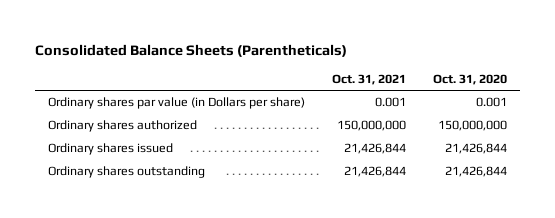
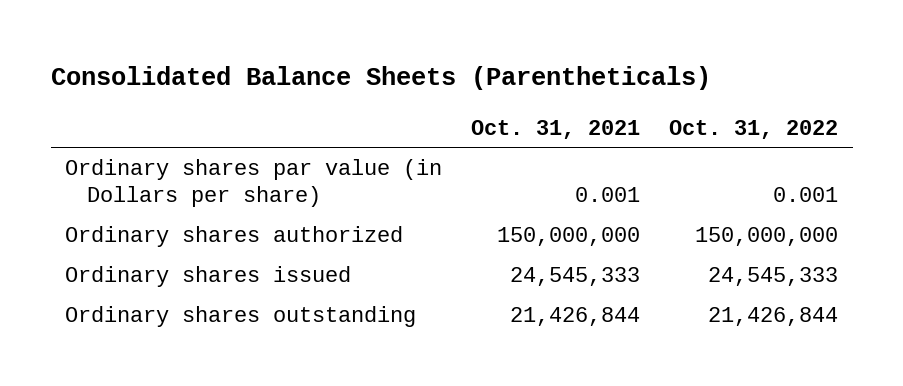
[432,73,507,85] Oct. 31, 2020 -> none
none -> [669,119,839,139] Oct. 31, 2022
[344,143,407,155] 21,426,844 -> [510,267,641,287] 24,545,333

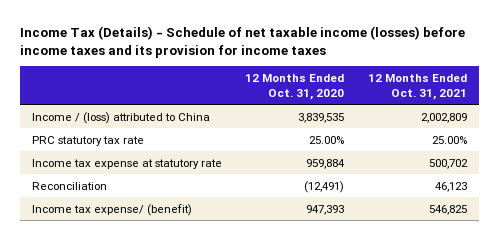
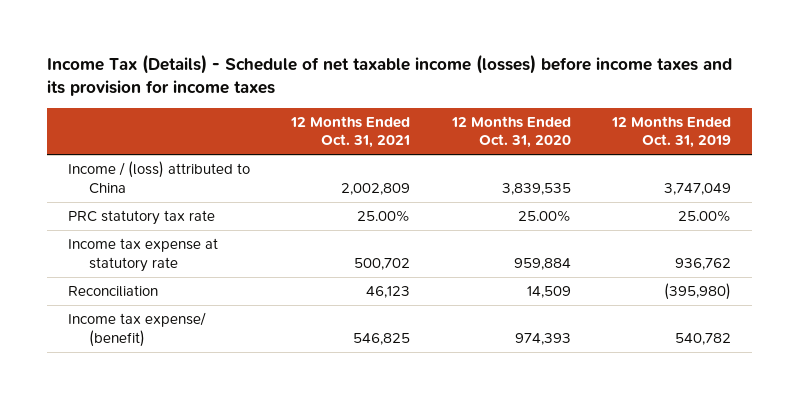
none -> [611,115,732,149] 12 Months Ended Oct. 31, 2019
[304,180,345,193] (12,491) -> [526,286,571,299] 14,509
[306,204,345,215] 947,393 -> [514,332,571,345] 974,393

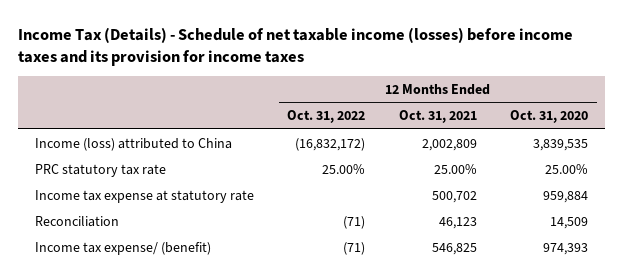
[611,115,732,149] 12 Months Ended Oct. 31, 2019 -> none
none -> [287,110,366,124] Oct. 31, 2022
[67,161,250,194] Income / (loss) attributed to China -> [35,137,233,151] Income (loss) attributed to China

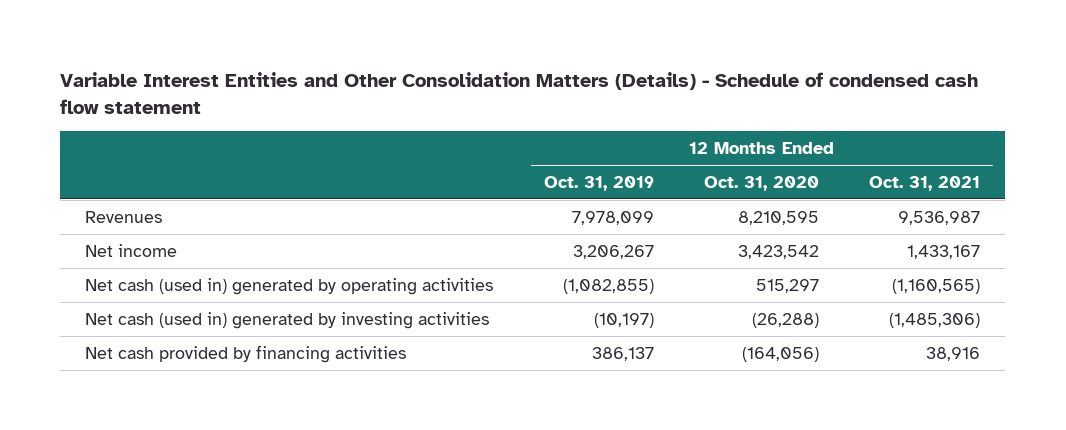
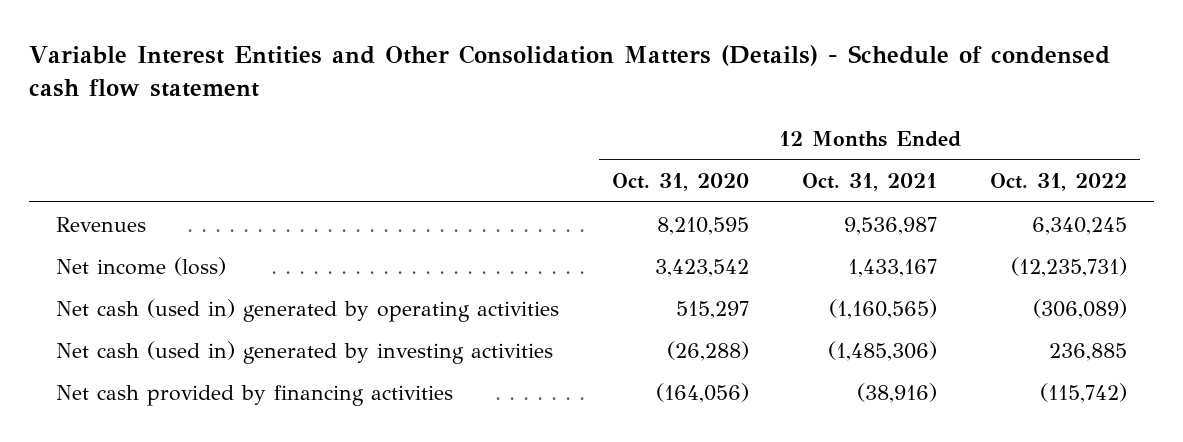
[543,175,654,191] Oct. 31, 2019 -> none
none -> [990,173,1128,192] Oct. 31, 2022
[85,243,178,257] Net income -> [55,256,226,276] Net income (loss)
[926,346,981,361] 38,916 -> [857,382,938,403] (38,916)

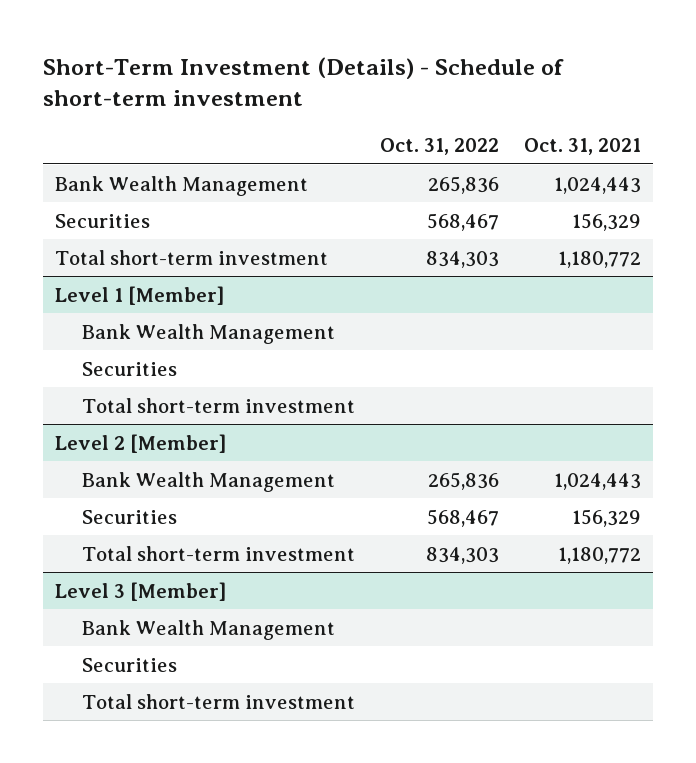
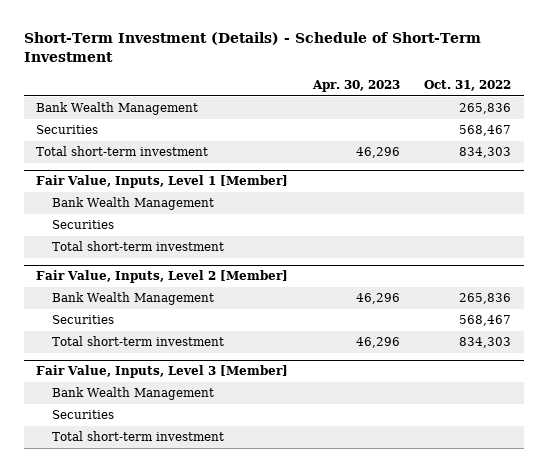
[43,56,565,107] Short-Term Investment (Details) - Schedule of short-term investment -> [24,31,482,62] Short-Term Investment (Details) - Schedule of Short-Term Investment
[523,138,641,156] Oct. 31, 2021 -> none
none -> [311,80,400,93] Apr. 30, 2023
[55,285,225,305] Level 1 [Member] -> [36,175,289,189] Fair Value, Inputs, Level 1 [Member]
[55,433,227,453] Level 2 [Member] -> [36,270,289,284] Fair Value, Inputs, Level 2 [Member]
[55,581,227,601] Level 3 [Member] -> [36,365,289,379] Fair Value, Inputs, Level 3 [Member]

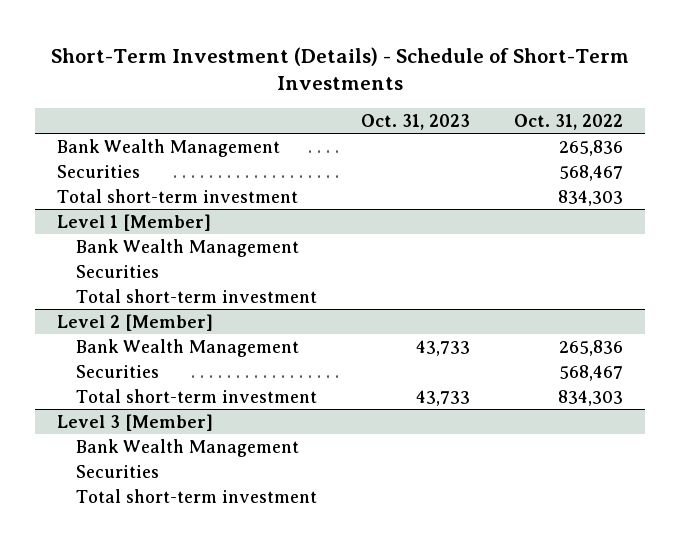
[24,31,482,62] Short-Term Investment (Details) - Schedule of Short-Term Investment -> [51,46,630,91] Short-Term Investment (Details) - Schedule of Short-Term Investments
[311,80,400,93] Apr. 30, 2023 -> none
none -> [361,113,471,130] Oct. 31, 2023
[36,175,289,189] Fair Value, Inputs, Level 1 [Member] -> [57,213,212,231] Level 1 [Member]
[36,270,289,284] Fair Value, Inputs, Level 2 [Member] -> [57,313,214,331] Level 2 [Member]
[36,365,289,379] Fair Value, Inputs, Level 3 [Member] -> [57,413,214,431] Level 3 [Member]

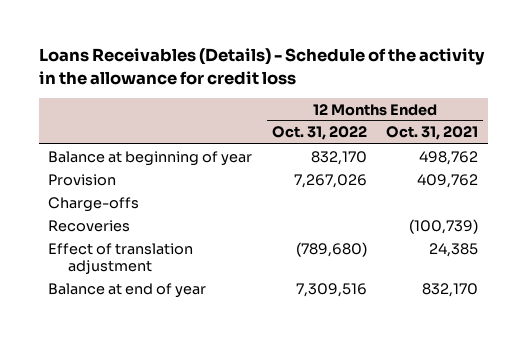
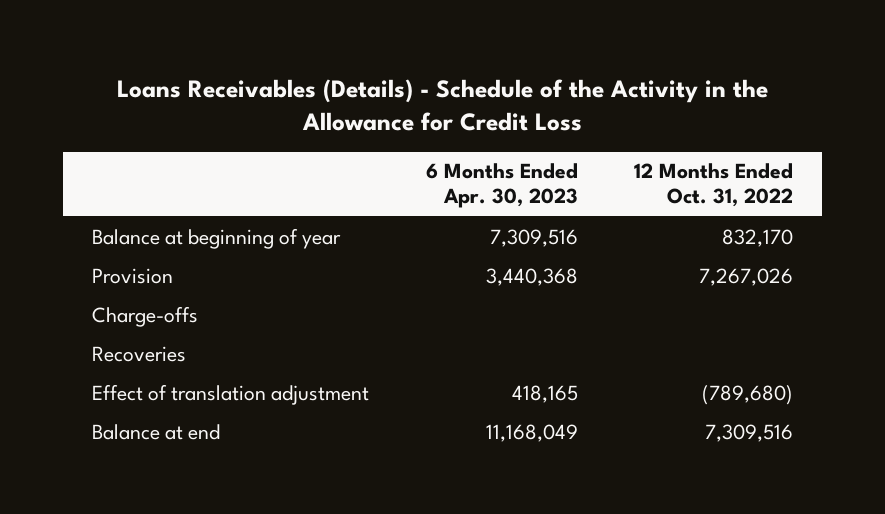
[38,48,485,85] Loans Receivables (Details) - Schedule of the activity in the allowance for credit loss -> [116,78,768,132] Loans Receivables (Details) - Schedule of the Activity in the Allowance for Credit Loss
[386,126,479,141] Oct. 31, 2021 -> none
none -> [425,163,578,209] 6 Months Ended Apr. 30, 2023
[48,282,207,298] Balance at end of year -> [91,423,220,440] Balance at end

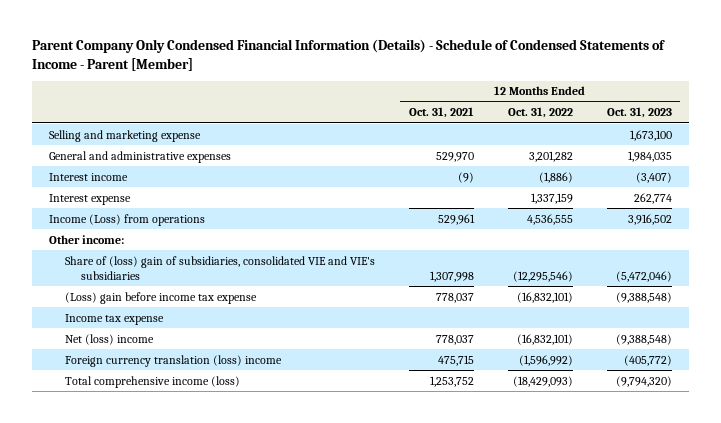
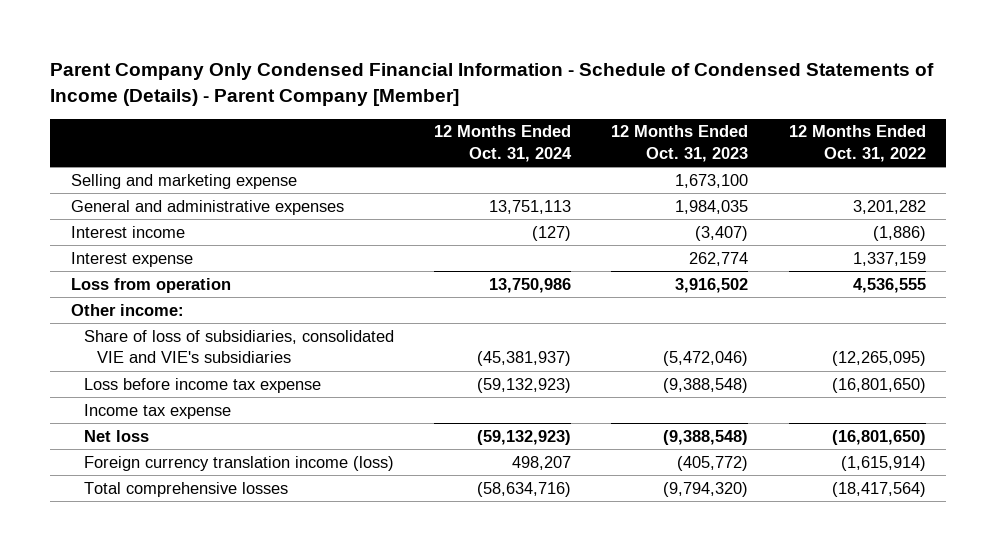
[32,39,666,71] Parent Company Only Condensed Financial Information (Details) - Schedule of Condensed Statements of Income - Parent [Member] -> [50,63,935,106] Parent Company Only Condensed Financial Information - Schedule of Condensed Statements of Income (Details) - Parent Company [Member]
[408,107,474,119] Oct. 31, 2021 -> none
none -> [434,125,573,162] 12 Months Ended Oct. 31, 2024
[49,213,206,226] Income (Loss) from operations -> [70,277,231,293] Loss from operation
[64,255,375,280] Share of (loss) gain of subsidiaries, consolidated VIE and VIE's subsidiaries -> [83,329,394,364] Share of loss of subsidiaries, consolidated VIE and VIE's subsidiaries
[512,270,573,282] (12,295,546) -> [831,351,926,367] (12,265,095)
[64,291,257,304] (Loss) gain before income tax expense -> [83,377,321,393] Loss before income tax expense
[516,291,573,303] (16,832,101) -> [831,377,926,393] (16,801,650)
[64,333,154,345] Net (loss) income -> [83,429,149,442] Net loss
[516,333,573,345] (16,832,101) -> [831,429,926,445] (16,801,650)
[64,354,282,367] Foreign currency translation (loss) income -> [83,455,394,471] Foreign currency translation income (loss)
[518,354,573,366] (1,596,992) -> [840,455,926,471] (1,615,914)
[64,375,240,388] Total comprehensive income (loss) -> [83,481,288,497] Total comprehensive losses
[512,375,573,387] (18,429,093) -> [831,481,926,497] (18,417,564)

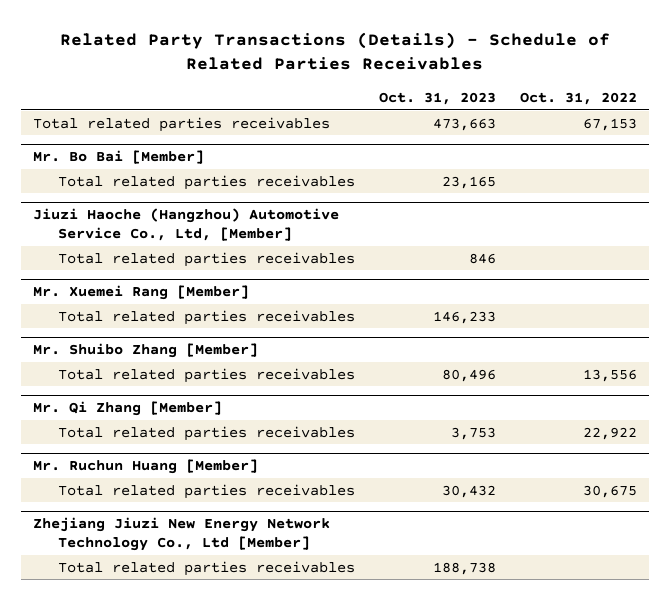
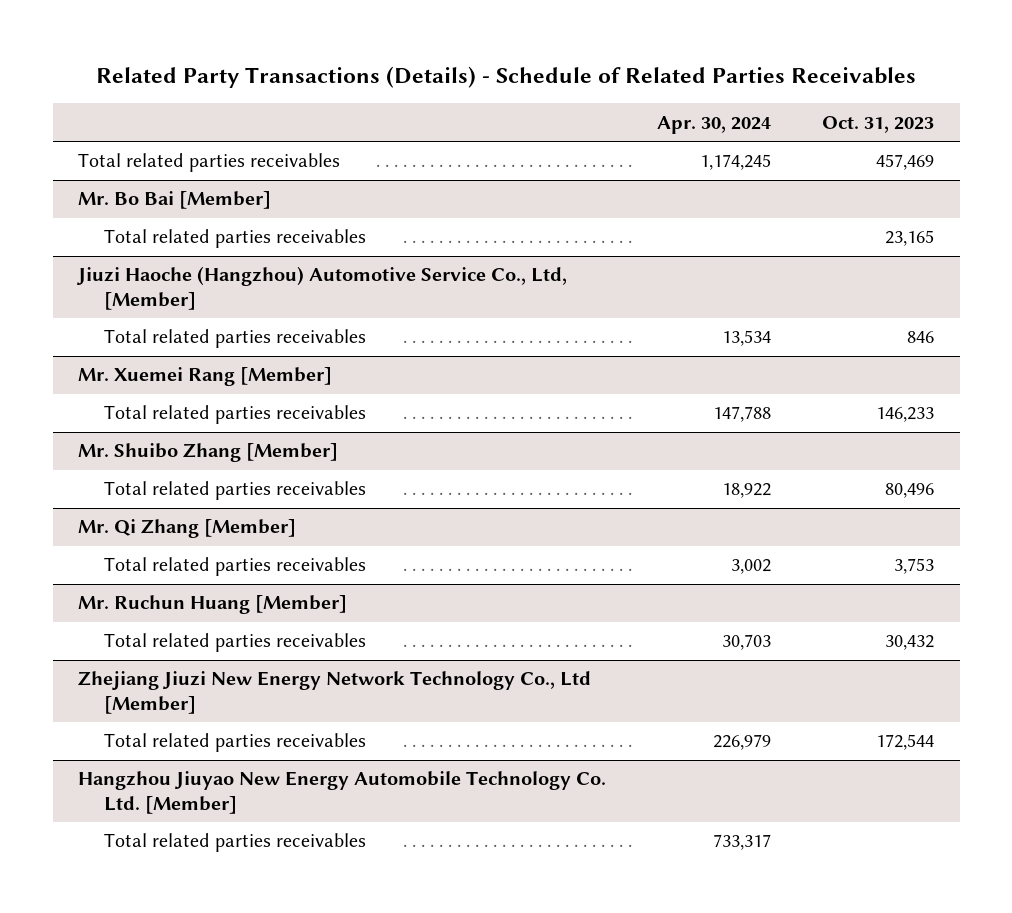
[520,91,638,105] Oct. 31, 2022 -> none
none -> [657,115,772,134] Apr. 30, 2024
[432,117,496,131] 473,663 -> [876,154,935,171] 457,469
[432,561,496,575] 188,738 -> [876,734,935,751] 172,544
none -> [78,771,607,814] Hangzhou Jiuyao New Energy Automobile Technology Co. Ltd. [Member]
none -> [104,833,367,853] Total related parties receivables

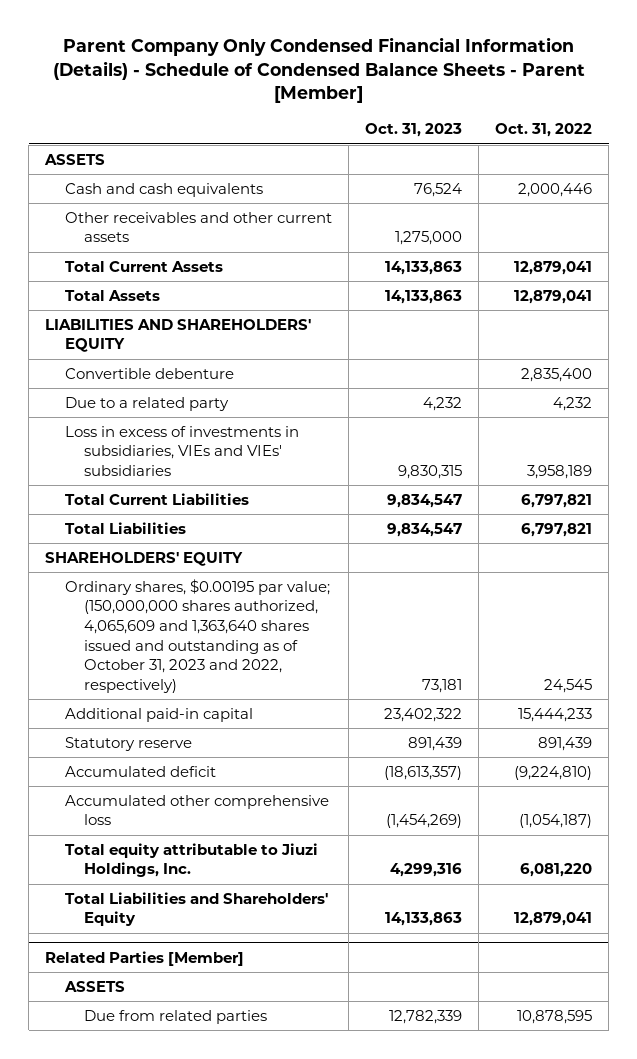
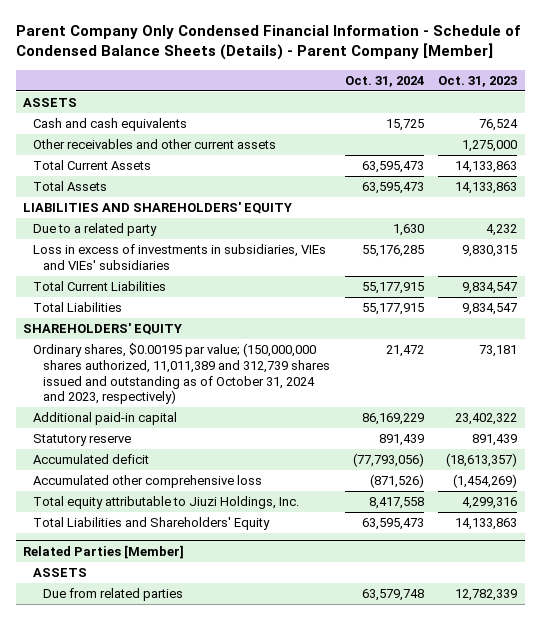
[52,37,585,104] Parent Company Only Condensed Financial Information (Details) - Schedule of Condensed Balance Sheets - Parent [Member] -> [15,24,520,61] Parent Company Only Condensed Financial Information - Schedule of Condensed Balance Sheets (Details) - Parent Company [Member]
[494,123,592,138] Oct. 31, 2022 -> none
none -> [344,75,424,87] Oct. 31, 2024
[64,367,234,379] Convertible debenture -> none
[64,578,330,694] Ordinary shares, $0.00195 par value; (150,000,000 shares authorized, 4,065,609 and 1,363,640 shares issued and outstanding as of October 31, 2023 and 2022, respectively) -> [32,343,331,405] Ordinary shares, $0.00195 par value; (150,000,000 shares authorized, 11,011,389 and 312,739 shares issued and outstanding as of October 31, 2024 and 2023, respectively)

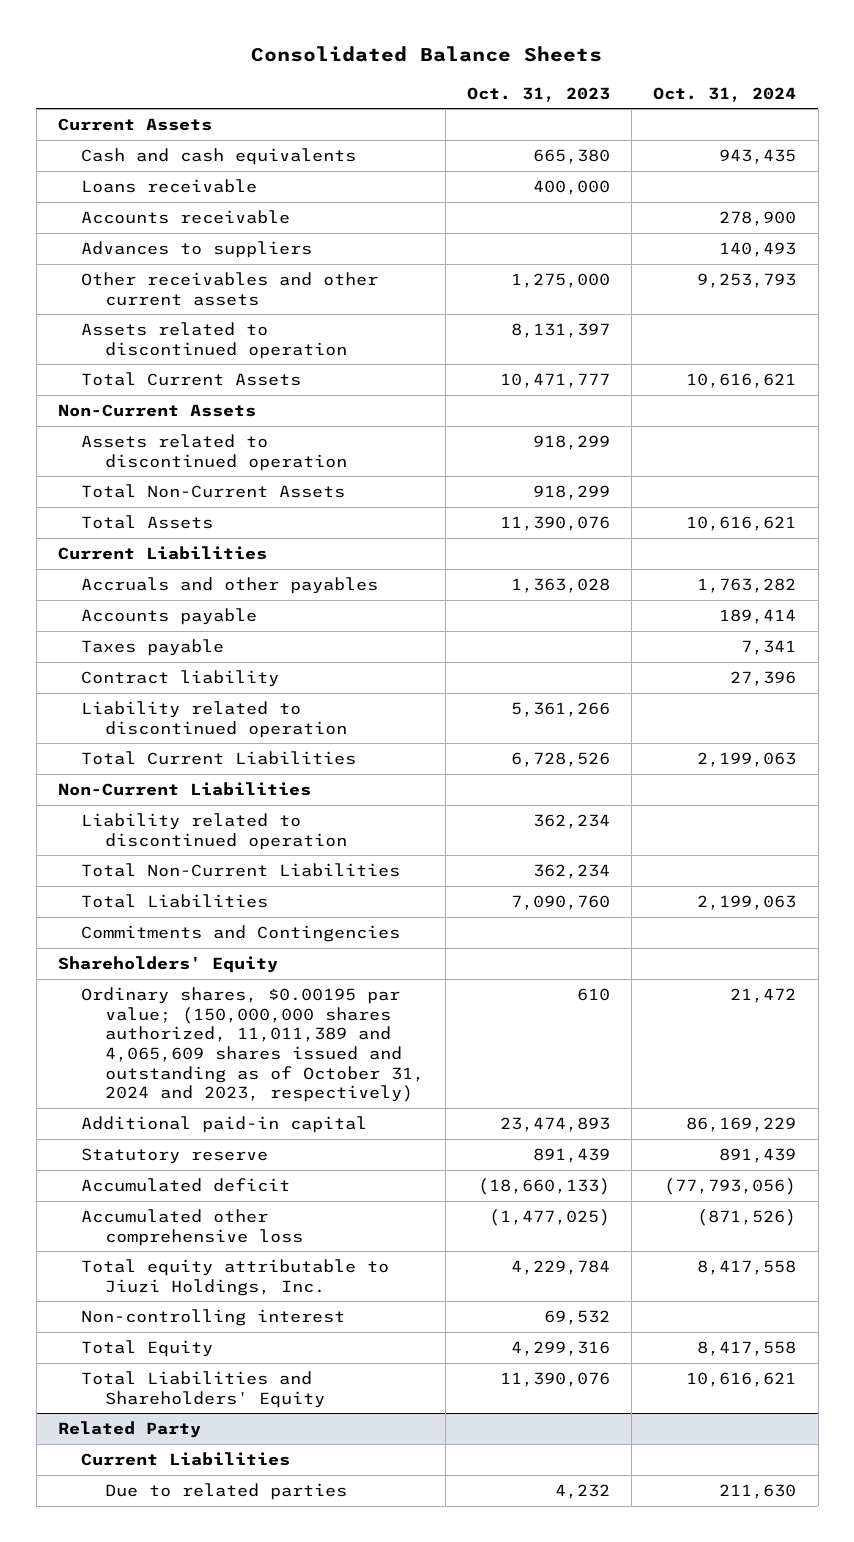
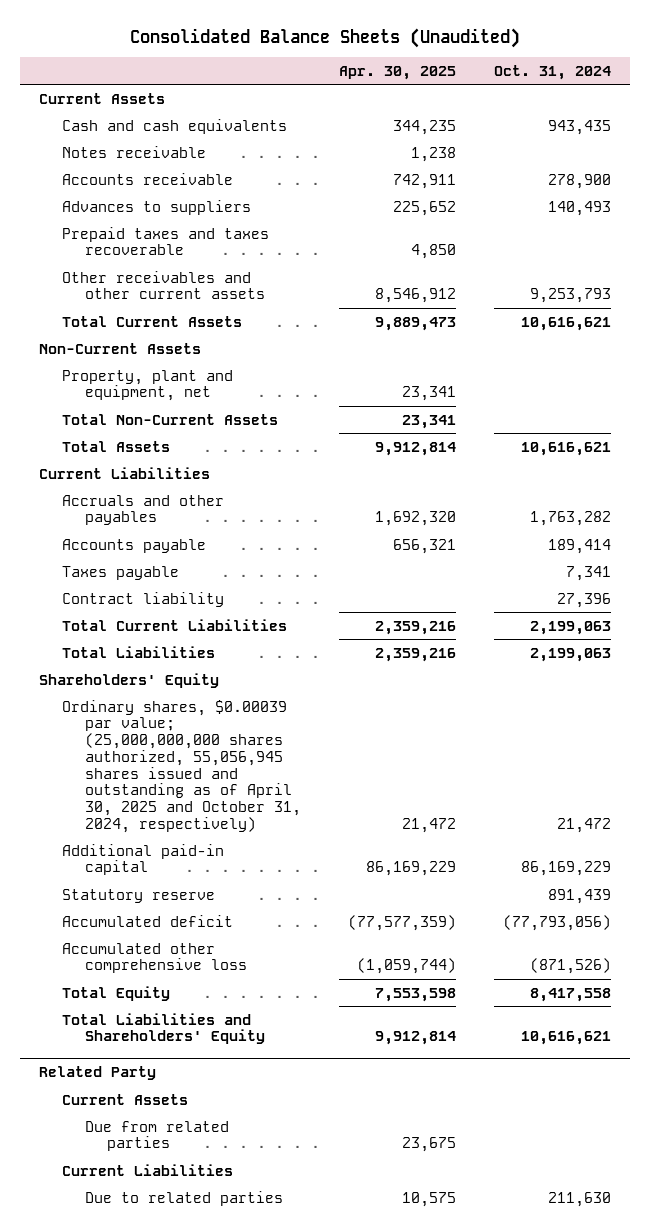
[251,46,603,63] Consolidated Balance Sheets -> [130,27,521,48] Consolidated Balance Sheets (Unaudited)
[467,86,611,102] Oct. 31, 2023 -> none
none -> [338,65,456,80] Apr. 30, 2025
[81,179,258,194] Loans receivable -> none
none -> [61,145,206,158] Notes receivable
none -> [61,226,269,256] Prepaid taxes and taxes recoverable
[81,322,347,359] Assets related to discontinued operation -> none
[81,434,347,471] Assets related to discontinued operation -> none
none -> [61,369,233,402] Property, plant and equipment, net
[81,701,347,738] Liability related to discontinued operation -> none
[58,782,312,797] Non-Current Liabilities -> none
[81,813,347,850] Liability related to discontinued operation -> none
[81,863,401,878] Total Non-Current Liabilities -> none
[81,925,401,943] Commitments and Contingencies -> none
[81,987,424,1103] Ordinary shares, $0.00195 par value; (150,000,000 shares authorized, 11,011,389 and 4,065,609 shares issued and outstanding as of October 31, 2024 and 2023, respectively) -> [61,699,301,833] Ordinary shares, $0.00039 par value; (25,000,000,000 shares authorized, 55,056,945 shares issued and outstanding as of April 30, 2025 and October 31, 2024, respectively)
[81,1259,390,1296] Total equity attributable to Jiuzi Holdings, Inc. -> none
[81,1309,346,1327] Non-controlling interest -> none
none -> [61,1093,188,1105] Current Assets
none -> [84,1120,229,1152] Due from related parties

